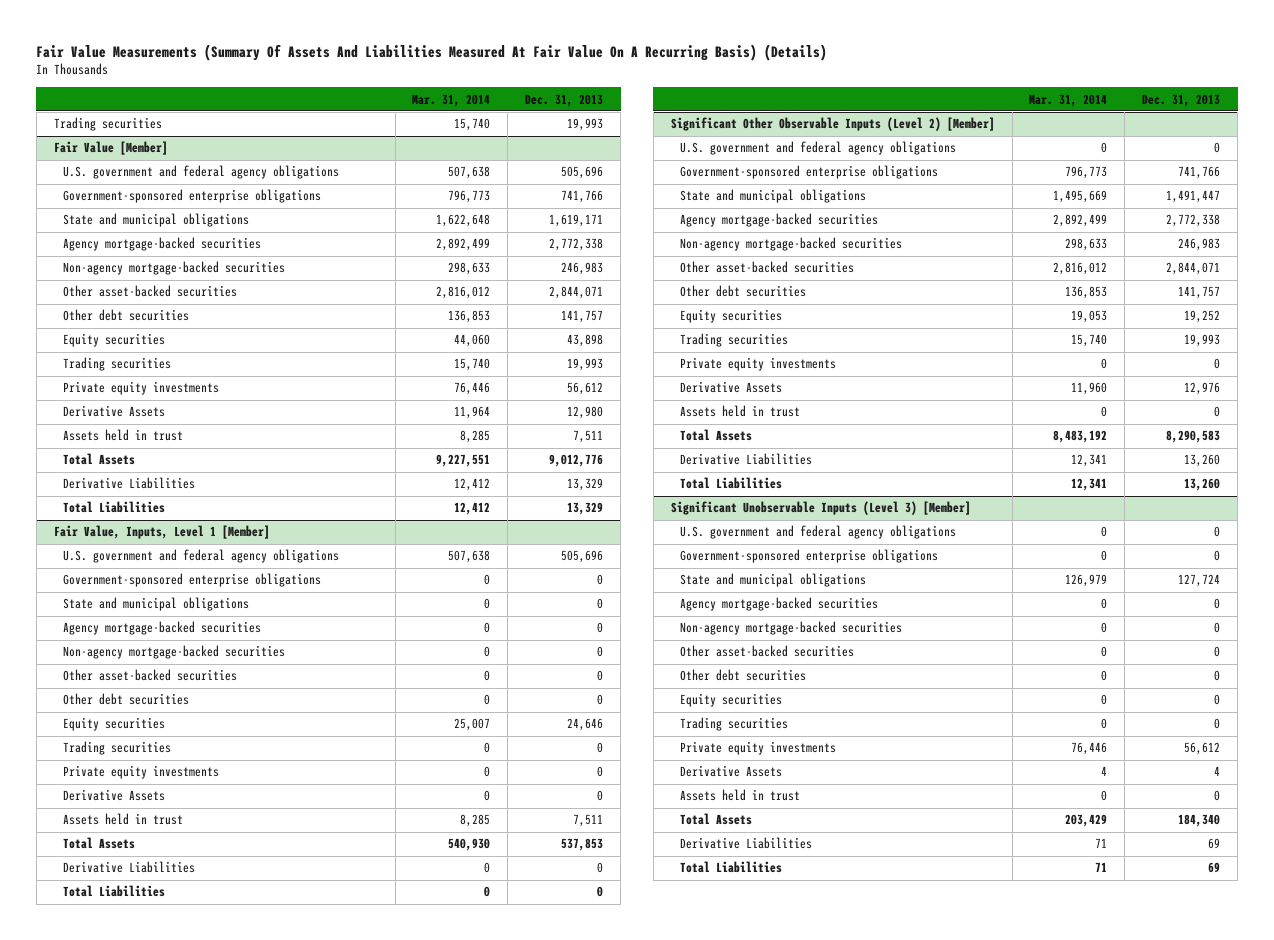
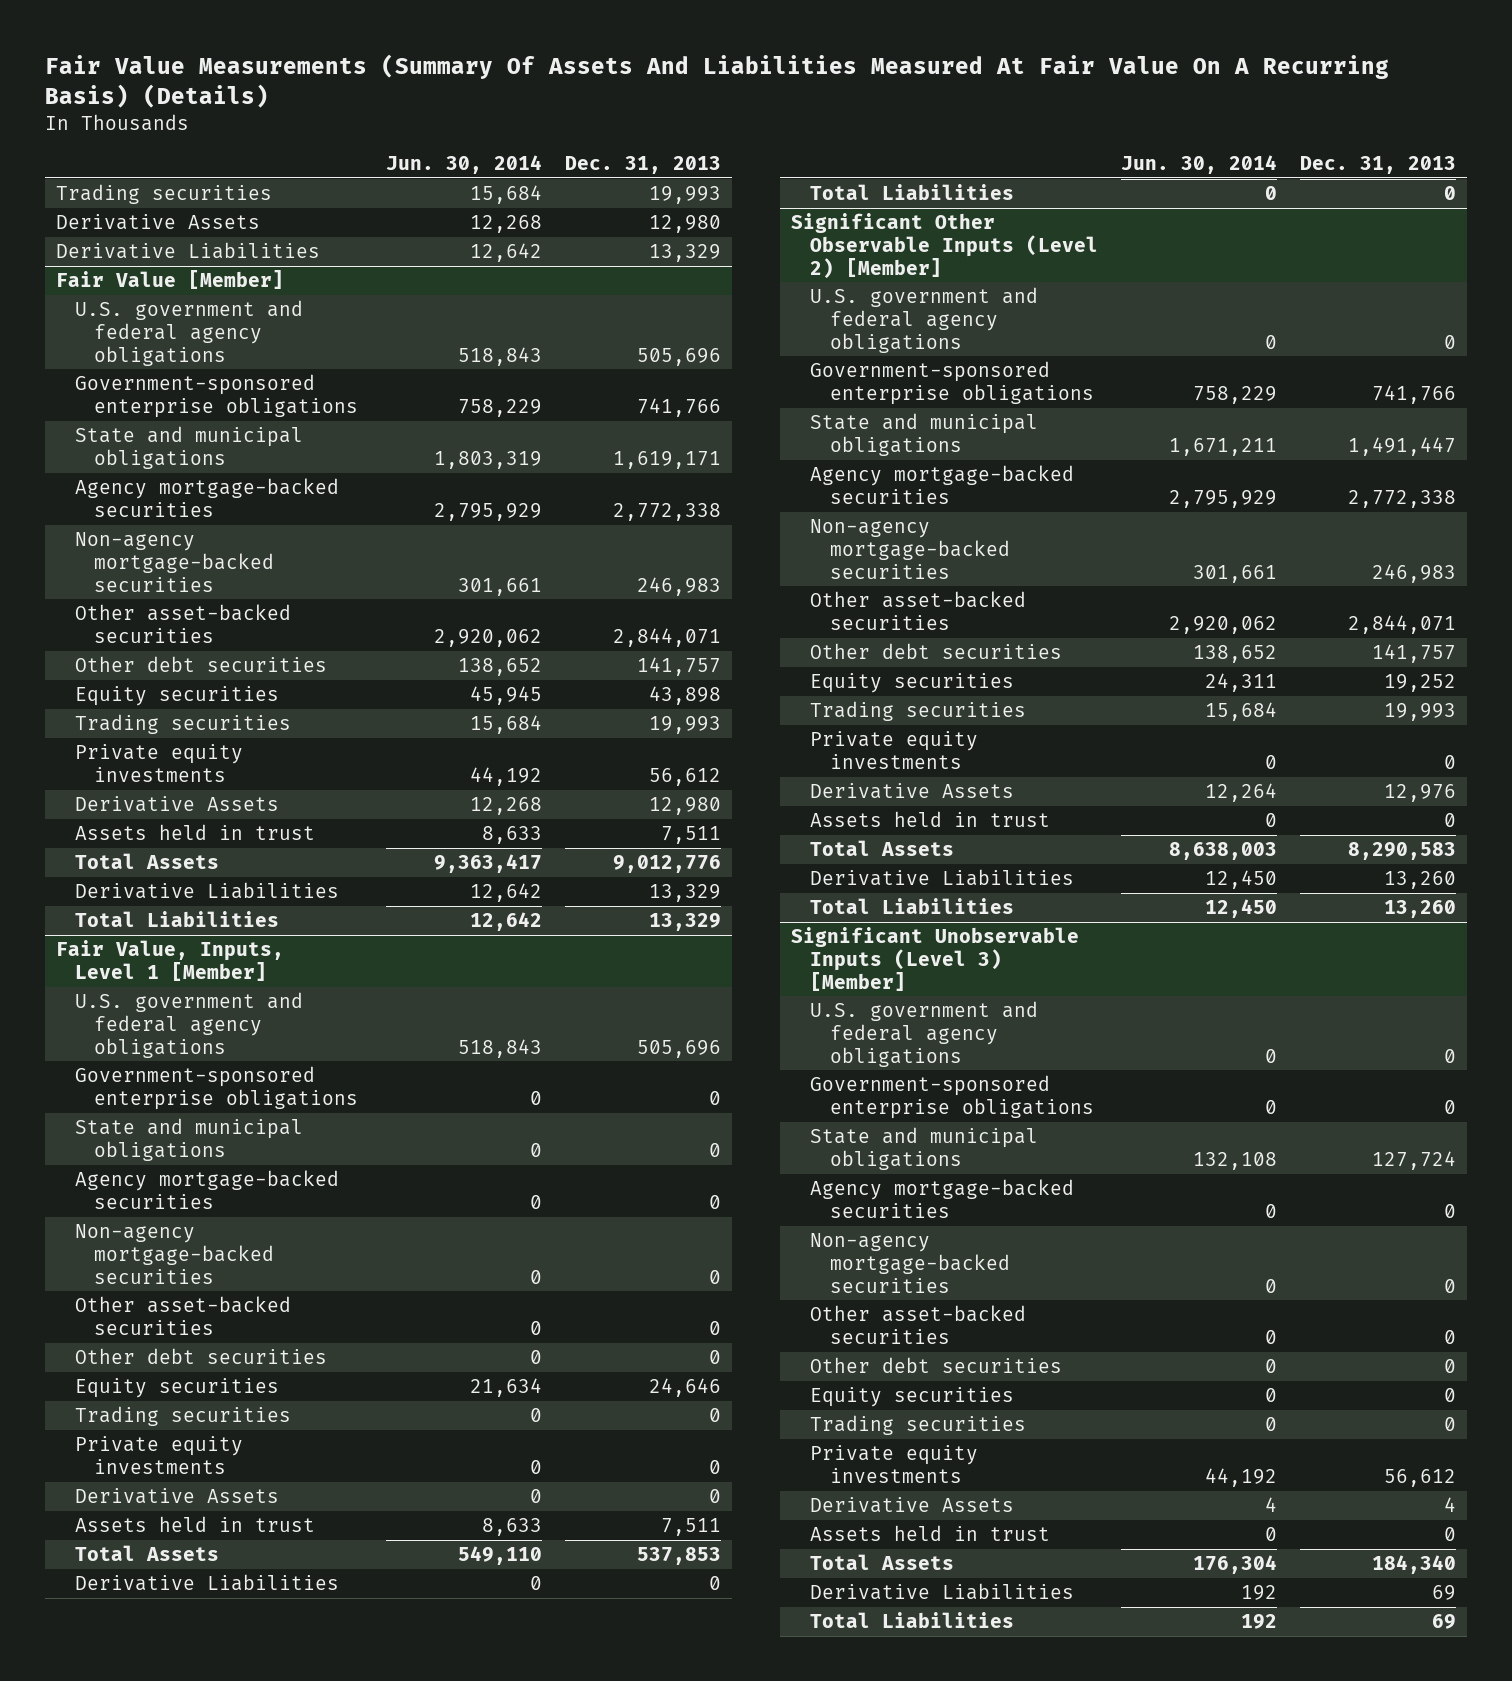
[412,93,491,107] Mar. 31, 2014 -> none
none -> [385,154,542,174] Jun. 30, 2014
none -> [55,214,260,231] Derivative Assets
none -> [55,242,320,260] Derivative Liabilities

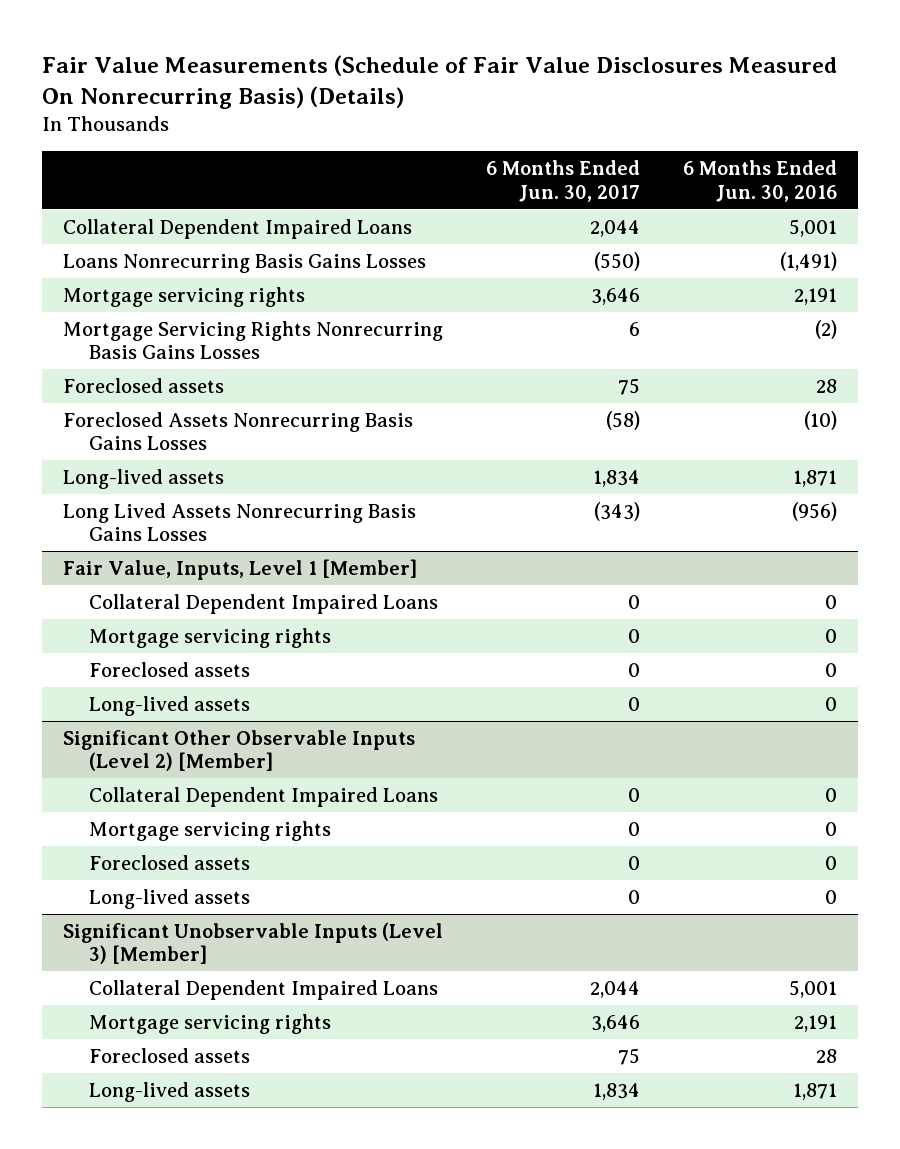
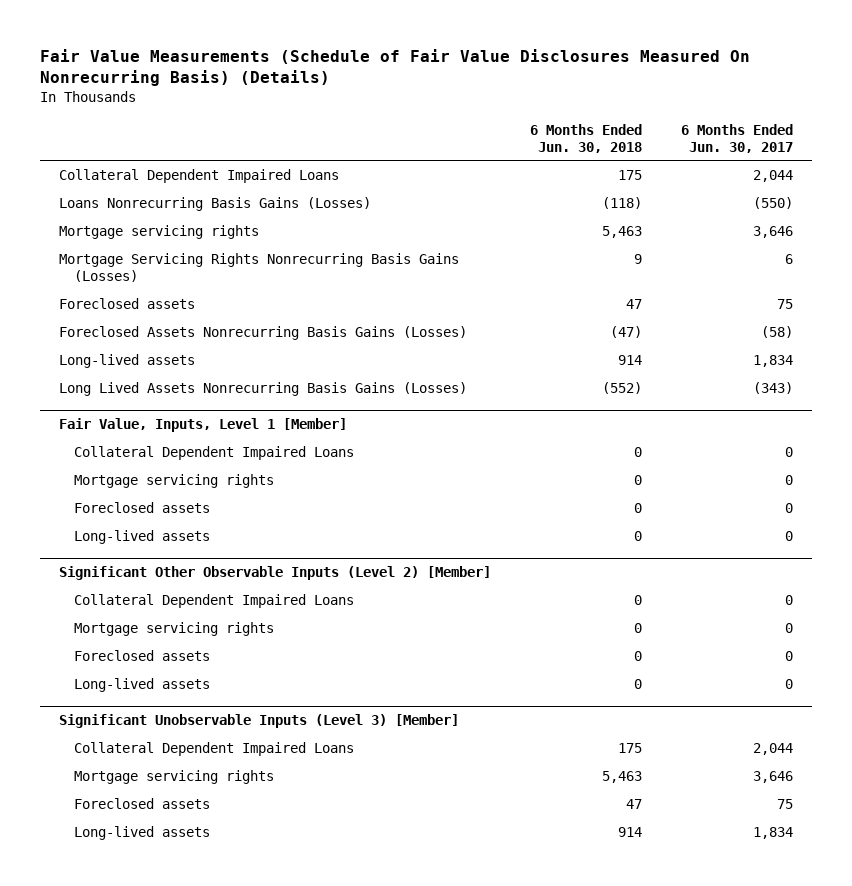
[682,160,837,202] 6 Months Ended Jun. 30, 2016 -> none
none -> [529,123,642,153] 6 Months Ended Jun. 30, 2018
[62,253,426,273] Loans Nonrecurring Basis Gains Losses -> [59,196,372,211] Loans Nonrecurring Basis Gains (Losses)
[62,320,443,360] Mortgage Servicing Rights Nonrecurring Basis Gains Losses -> [59,252,460,283] Mortgage Servicing Rights Nonrecurring Basis Gains (Losses)
[62,411,413,451] Foreclosed Assets Nonrecurring Basis Gains Losses -> [59,325,468,340] Foreclosed Assets Nonrecurring Basis Gains (Losses)
[62,502,416,542] Long Lived Assets Nonrecurring Basis Gains Losses -> [59,381,468,396] Long Lived Assets Nonrecurring Basis Gains (Losses)

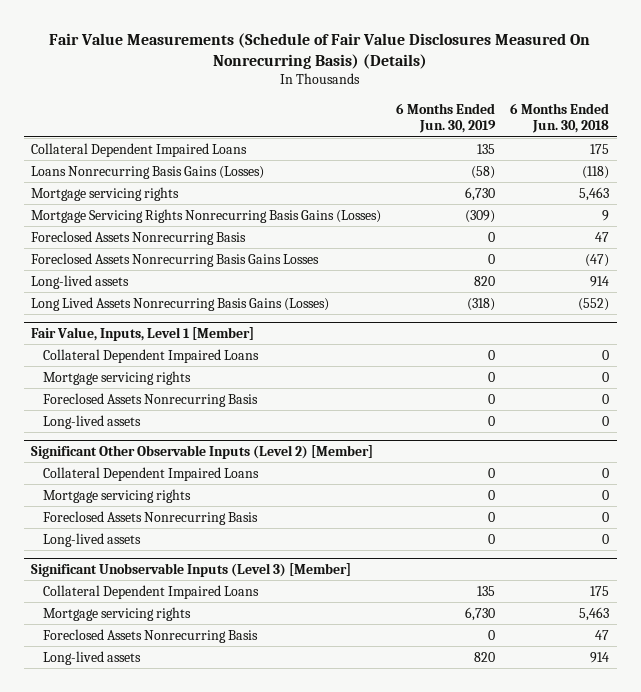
[680,123,793,153] 6 Months Ended Jun. 30, 2017 -> none
none -> [396,102,497,134] 6 Months Ended Jun. 30, 2019
[59,297,196,309] Foreclosed assets -> [31,230,247,245] Foreclosed Assets Nonrecurring Basis
[59,325,468,340] Foreclosed Assets Nonrecurring Basis Gains (Losses) -> [31,252,320,267] Foreclosed Assets Nonrecurring Basis Gains Losses
[74,501,211,513] Foreclosed assets -> [43,392,259,407] Foreclosed Assets Nonrecurring Basis
[74,649,211,661] Foreclosed assets -> [43,510,259,525] Foreclosed Assets Nonrecurring Basis
[74,797,211,809] Foreclosed assets -> [43,628,259,643] Foreclosed Assets Nonrecurring Basis

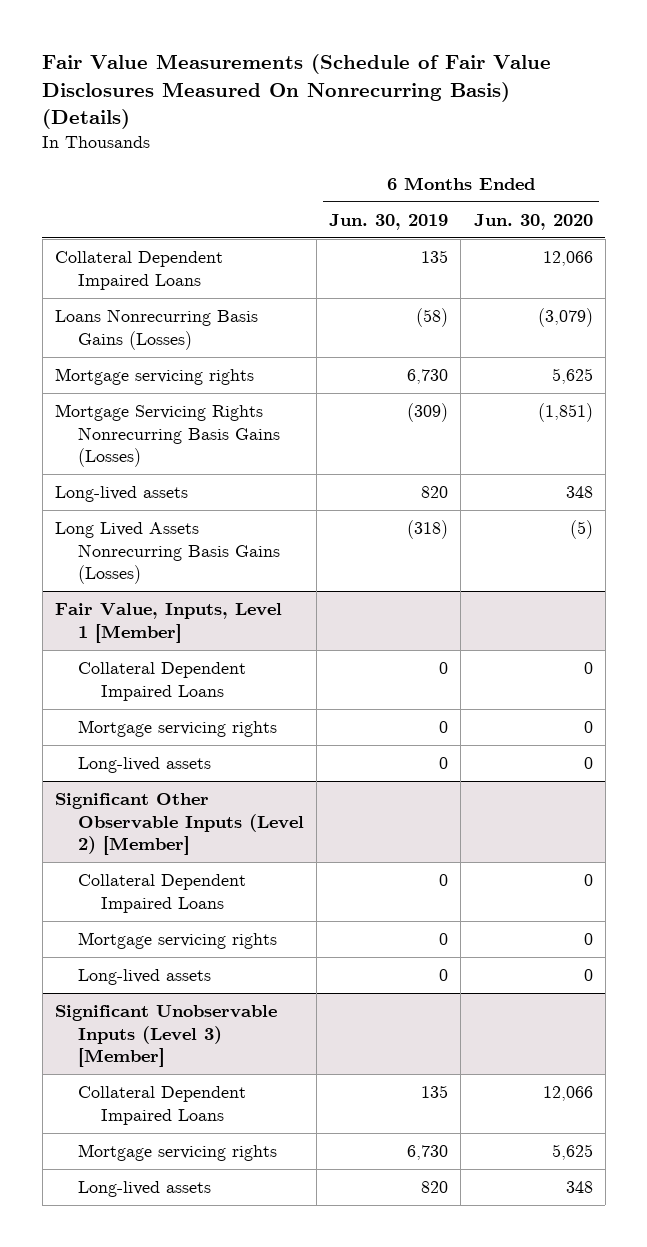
[510,102,610,134] 6 Months Ended Jun. 30, 2018 -> none
none -> [473,213,593,230] Jun. 30, 2020
[31,230,247,245] Foreclosed Assets Nonrecurring Basis -> none
[31,252,320,267] Foreclosed Assets Nonrecurring Basis Gains Losses -> none
[43,392,259,407] Foreclosed Assets Nonrecurring Basis -> none
[43,510,259,525] Foreclosed Assets Nonrecurring Basis -> none
[43,628,259,643] Foreclosed Assets Nonrecurring Basis -> none

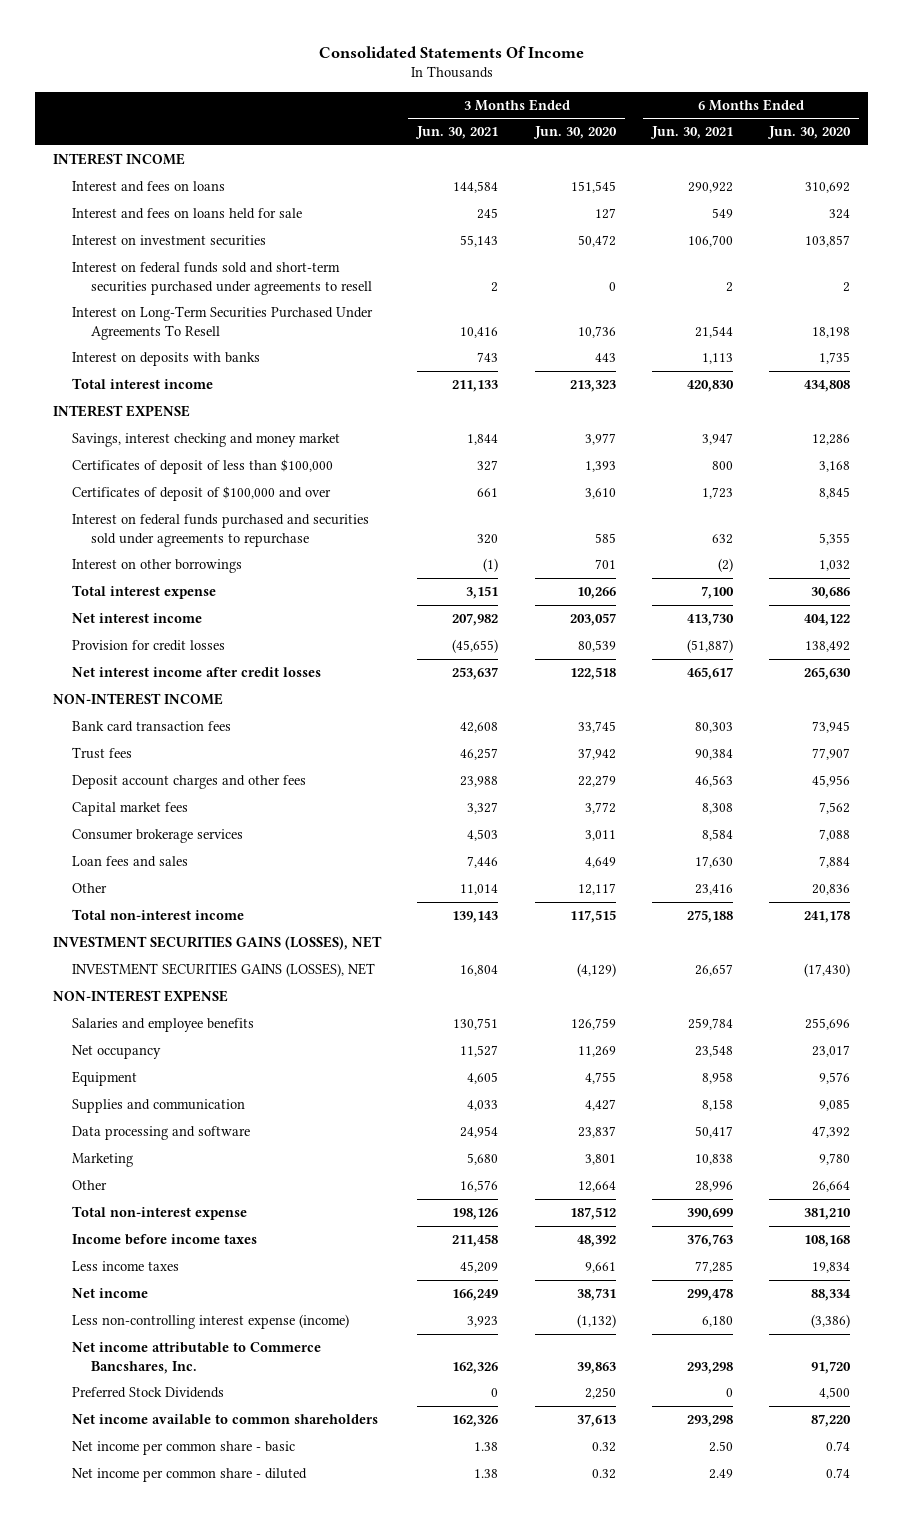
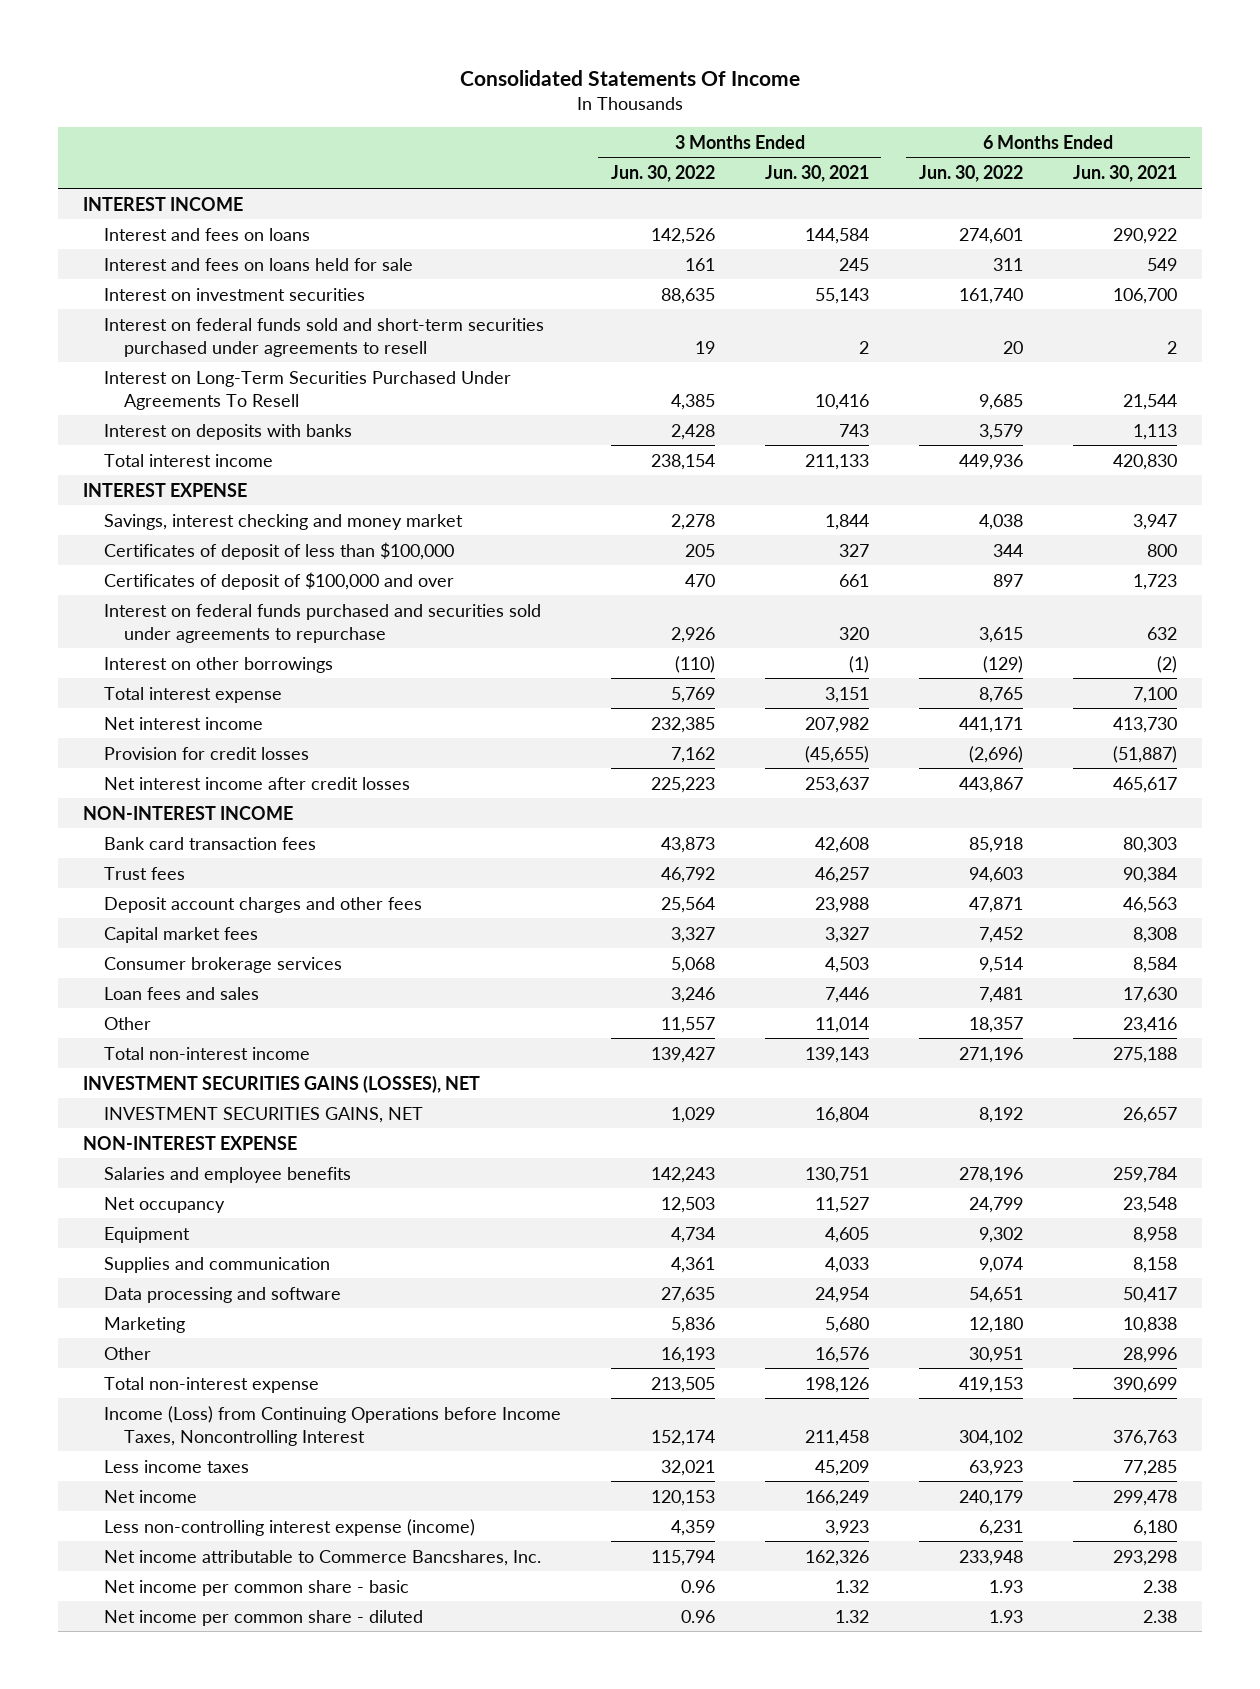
[532,126,617,140] Jun. 30, 2020 -> none
[767,126,852,140] Jun. 30, 2020 -> none
none -> [610,165,715,183] Jun. 30, 2022
none -> [919,165,1024,183] Jun. 30, 2022
[72,962,376,977] INVESTMENT SECURITIES GAINS (LOSSES), NET -> [103,1106,423,1123] INVESTMENT SECURITIES GAINS, NET
[72,1233,258,1245] Income before income taxes -> [103,1405,561,1446] Income (Loss) from Continuing Operations before Income Taxes, Noncontrolling Interest
[72,1386,225,1398] Preferred Stock Dividends -> none
[72,1413,379,1425] Net income available to common shareholders -> none
[474,1441,499,1451] 1.38 -> [834,1579,869,1593] 1.32
[708,1440,733,1452] 2.50 -> [1143,1579,1178,1593] 2.38
[474,1468,499,1478] 1.38 -> [834,1609,869,1623] 1.32
[708,1468,733,1479] 2.49 -> [1143,1609,1178,1623] 2.38

